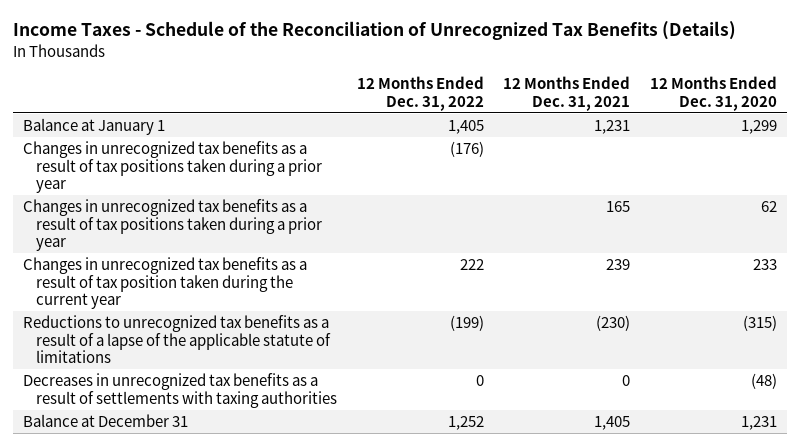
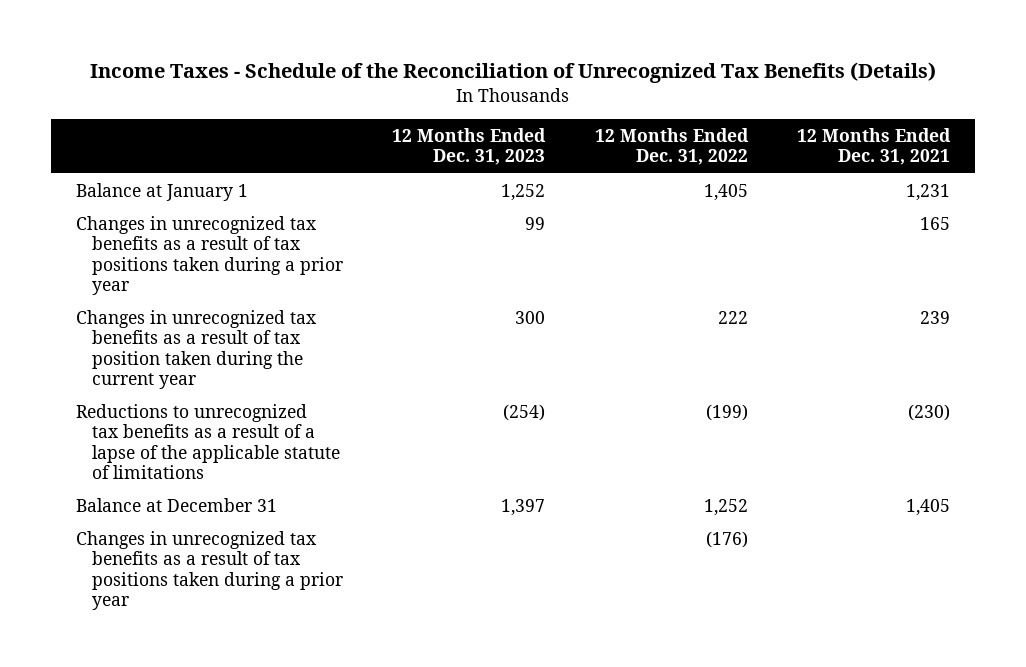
[650,76,778,111] 12 Months Ended Dec. 31, 2020 -> none
none -> [392,127,547,166] 12 Months Ended Dec. 31, 2023
[22,373,337,408] Decreases in unrecognized tax benefits as a result of settlements with taxing authorities -> none
[22,141,322,194] Changes in unrecognized tax benefits as a result of tax positions taken during a prior year -> [76,530,343,610] Changes in unrecognized tax benefits as a result of tax positions taken during a prior year

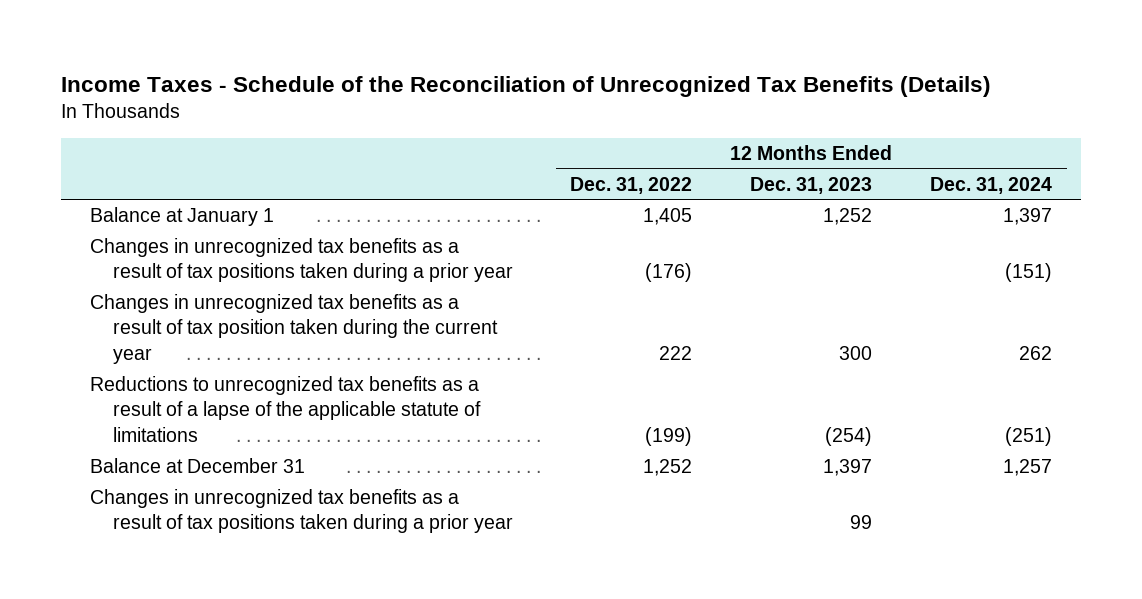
[797,127,952,166] 12 Months Ended Dec. 31, 2021 -> none
none -> [930,176,1053,194] Dec. 31, 2024
[76,530,343,610] Changes in unrecognized tax benefits as a result of tax positions taken during a prior year -> [90,238,513,283] Changes in unrecognized tax benefits as a result of tax positions taken during a prior year
[76,215,343,295] Changes in unrecognized tax benefits as a result of tax positions taken during a prior year -> [90,489,513,534] Changes in unrecognized tax benefits as a result of tax positions taken during a prior year

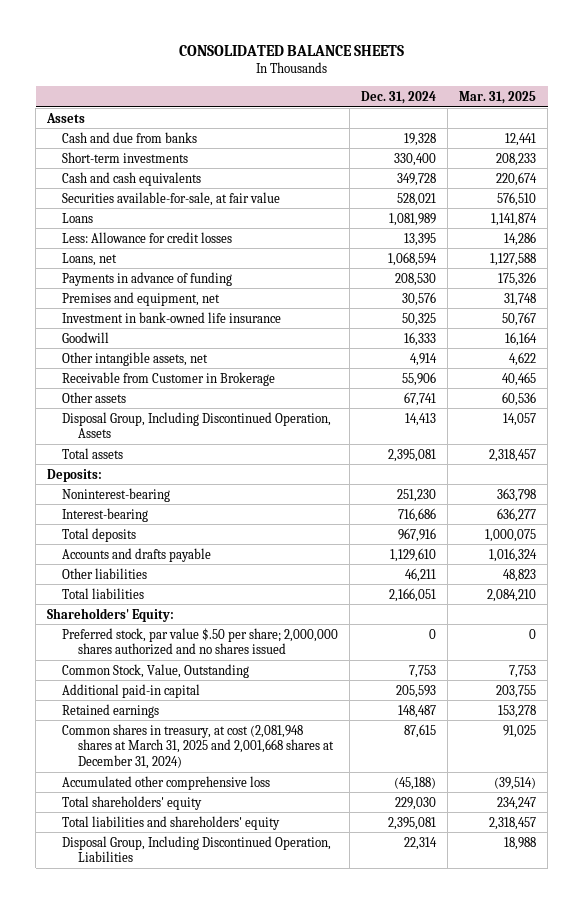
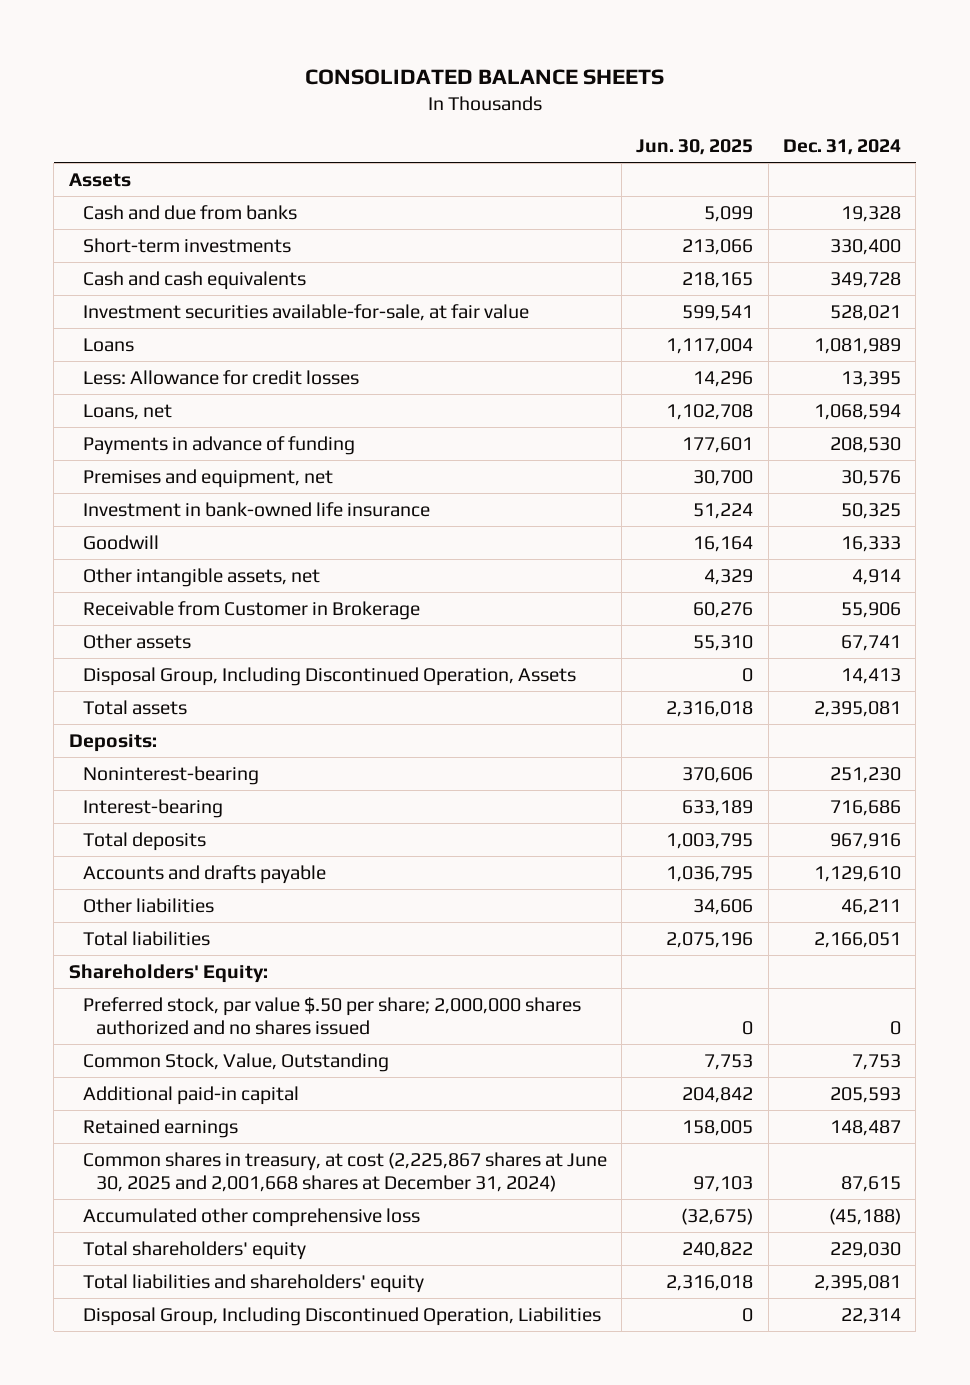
[459,90,537,104] Mar. 31, 2025 -> none
none -> [636,139,754,156] Jun. 30, 2025
[62,191,281,206] Securities available-for-sale, at fair value -> [82,303,529,321] Investment securities available-for-sale, at fair value
[62,723,334,770] Common shares in treasury, at cost (2,081,948 shares at March 31, 2025 and 2,001,668 shares at December 31, 2024) -> [82,1151,607,1192] Common shares in treasury, at cost (2,225,867 shares at June 30, 2025 and 2,001,668 shares at December 31, 2024)

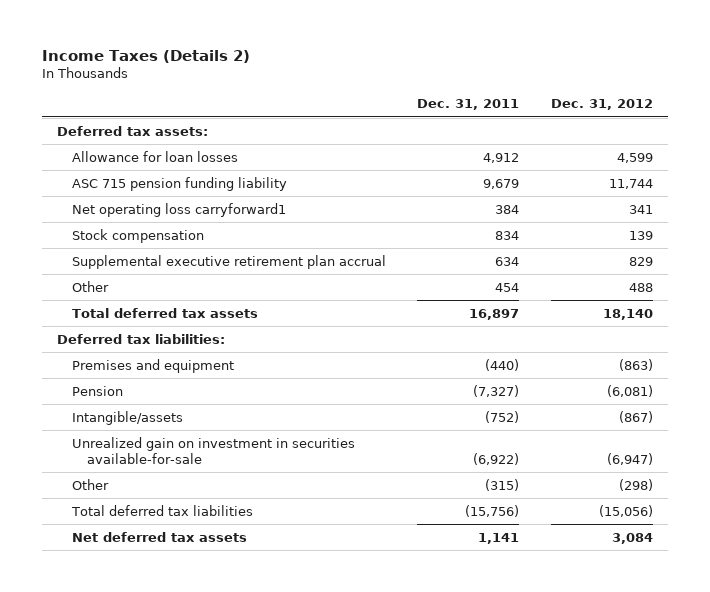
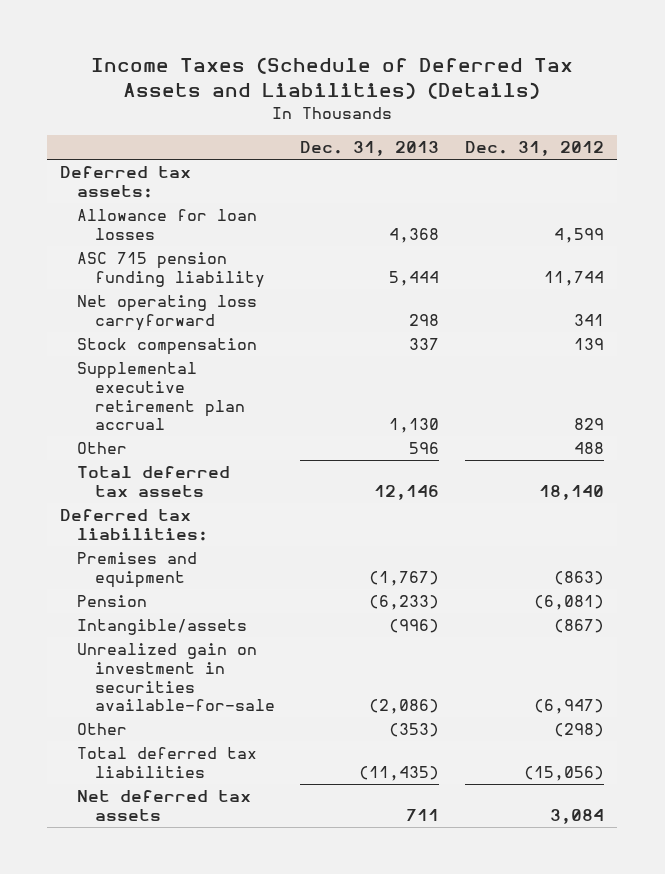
[41,50,250,64] Income Taxes (Details 2) -> [91,57,574,100] Income Taxes (Schedule of Deferred Tax Assets and Liabilities) (Details)
[417,99,520,111] Dec. 31, 2011 -> none
none -> [300,141,440,157] Dec. 31, 2013
[72,202,287,217] Net operating loss carryforward1 -> [77,295,258,331] Net operating loss carryforward

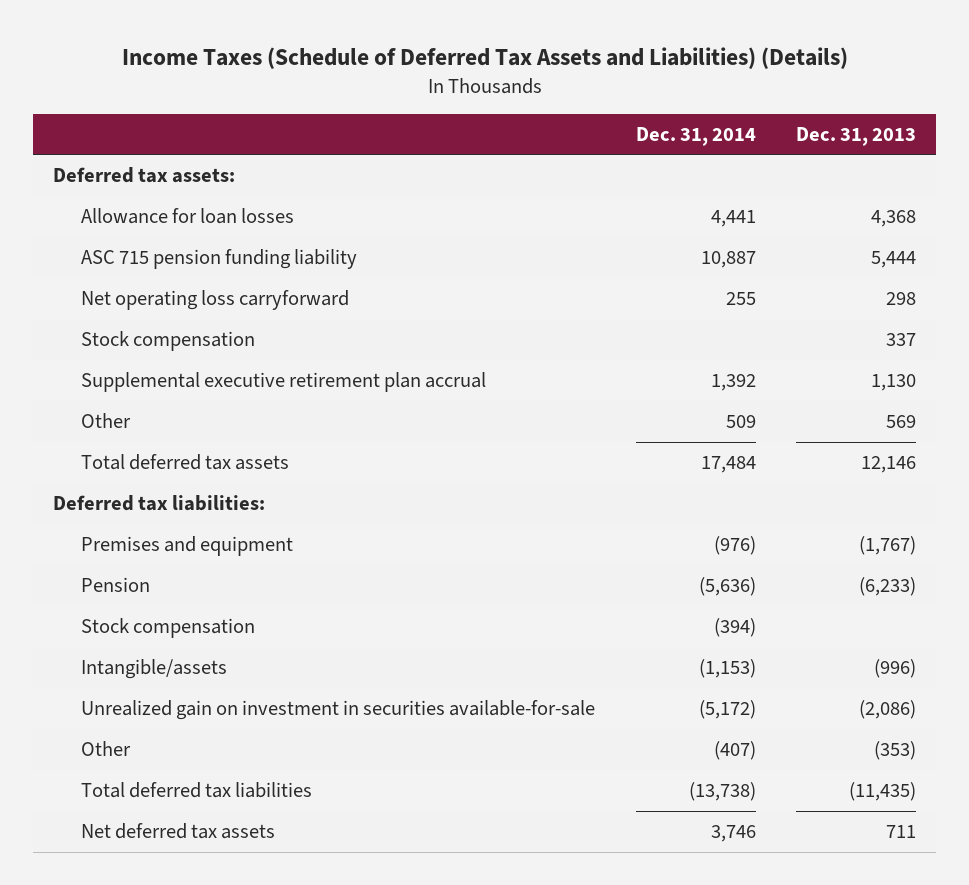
[465,141,605,157] Dec. 31, 2012 -> none
none -> [635,126,756,146] Dec. 31, 2014
[409,442,440,455] 596 -> [886,415,917,429] 569
none -> [81,618,256,639] Stock compensation

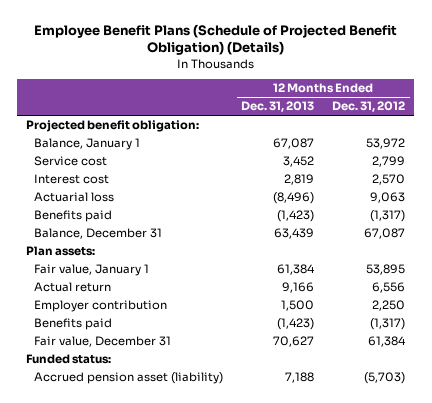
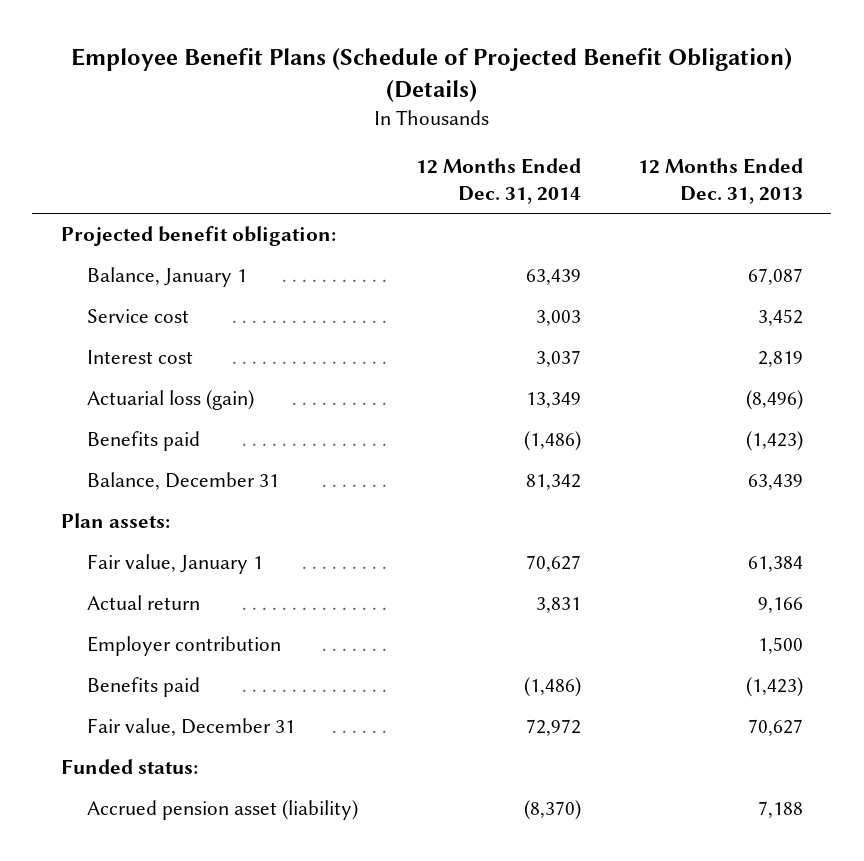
[332,101,406,113] Dec. 31, 2012 -> none
none -> [415,158,581,204] 12 Months Ended Dec. 31, 2014
[34,192,115,203] Actuarial loss -> [87,390,255,411] Actuarial loss (gain)

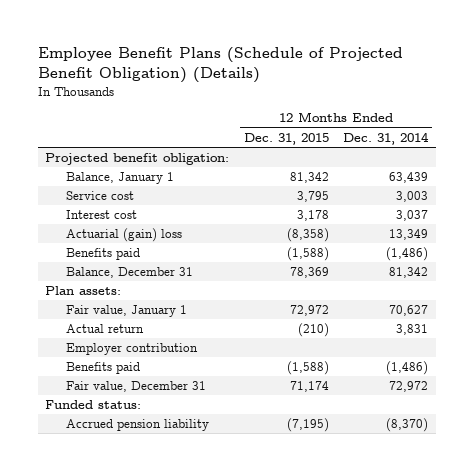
[637,158,803,204] 12 Months Ended Dec. 31, 2013 -> none
none -> [243,132,329,145] Dec. 31, 2015
[87,390,255,411] Actuarial loss (gain) -> [65,228,182,243] Actuarial (gain) loss
[87,800,359,821] Accrued pension asset (liability) -> [65,419,209,432] Accrued pension liability

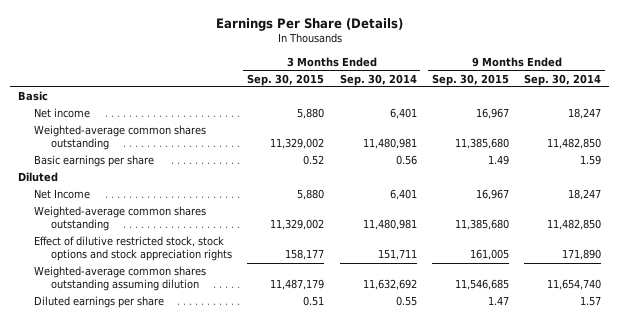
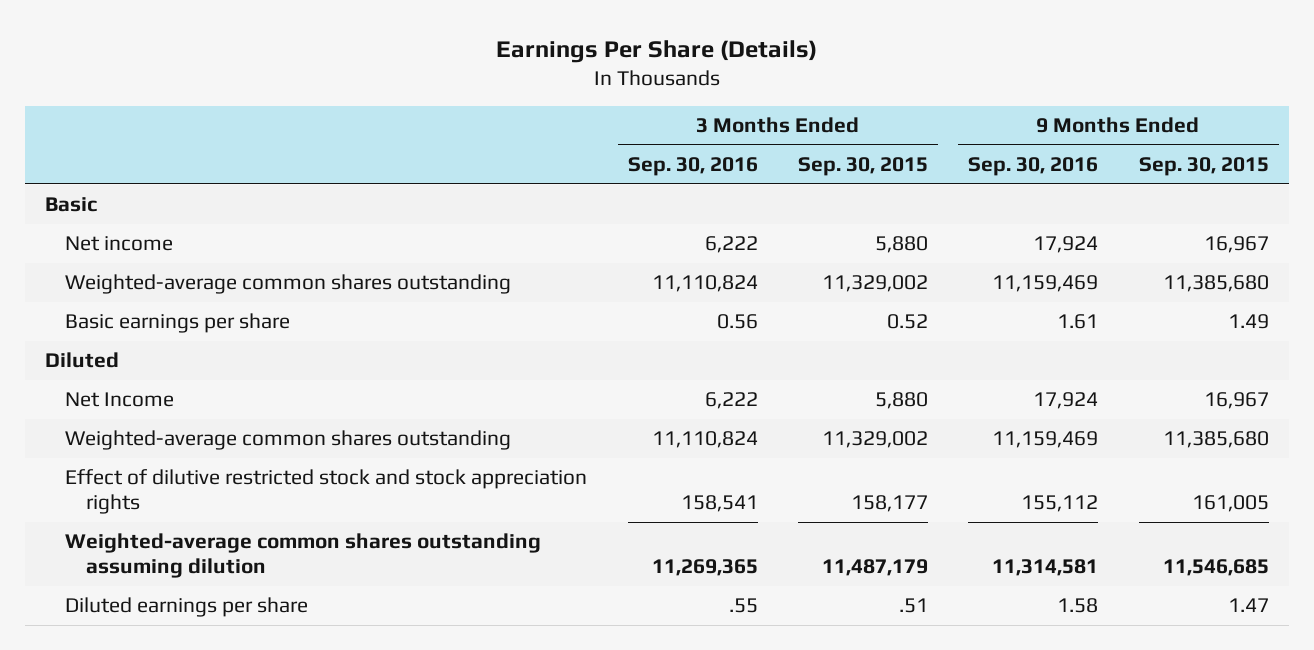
[339,73,417,86] Sep. 30, 2014 -> none
[524,73,602,86] Sep. 30, 2014 -> none
none -> [627,157,758,177] Sep. 30, 2016
none -> [968,157,1099,177] Sep. 30, 2016
[34,236,232,262] Effect of dilutive restricted stock, stock options and stock appreciation rights -> [65,469,588,514] Effect of dilutive restricted stock and stock appreciation rights
[303,296,325,307] 0.51 -> [898,598,928,614] .51

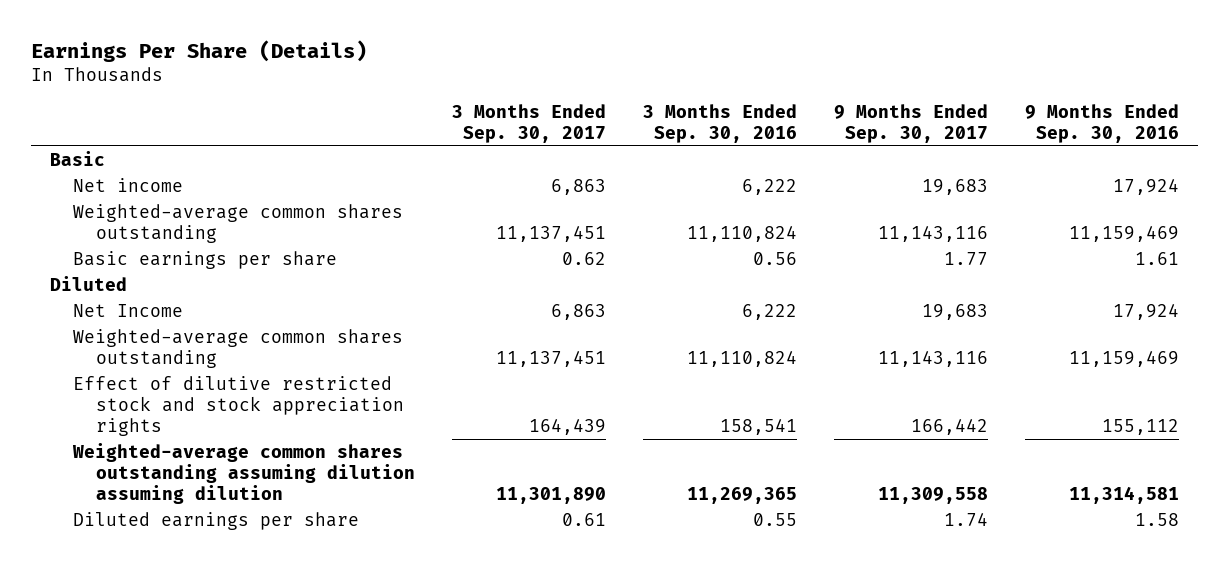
[797,157,928,177] Sep. 30, 2015 -> none
[1138,157,1269,177] Sep. 30, 2015 -> none
none -> [451,103,606,143] 3 Months Ended Sep. 30, 2017
none -> [833,103,988,143] 9 Months Ended Sep. 30, 2017
[65,533,542,578] Weighted-average common shares outstanding assuming dilution -> [71,443,415,504] Weighted-average common shares outstanding assuming dilution assuming dilution
[728,598,758,614] .55 -> [752,513,797,527] 0.55

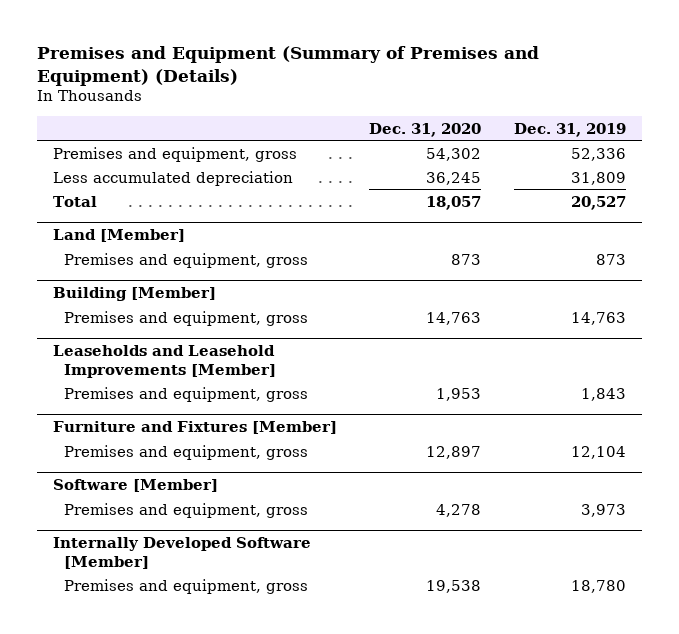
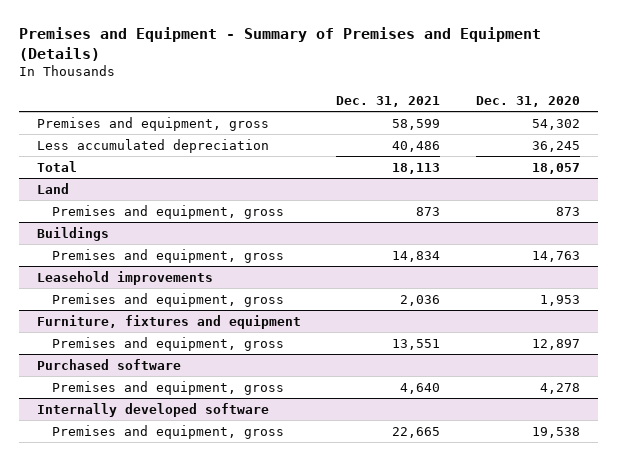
[36,46,539,86] Premises and Equipment (Summary of Premises and Equipment) (Details) -> [19,27,542,62] Premises and Equipment - Summary of Premises and Equipment (Details)
[513,122,626,137] Dec. 31, 2019 -> none
none -> [336,95,441,107] Dec. 31, 2021
[52,228,185,242] Land [Member] -> [36,182,69,194] Land
[52,286,216,301] Building [Member] -> [36,226,109,241] Buildings
[52,344,276,378] Leaseholds and Leasehold Improvements [Member] -> [36,270,213,285] Leasehold improvements
[52,420,337,434] Furniture and Fixtures [Member] -> [36,314,301,329] Furniture, fixtures and equipment
[52,478,218,492] Software [Member] -> [36,358,181,370] Purchased software
[52,536,311,569] Internally Developed Software [Member] -> [36,402,269,417] Internally developed software

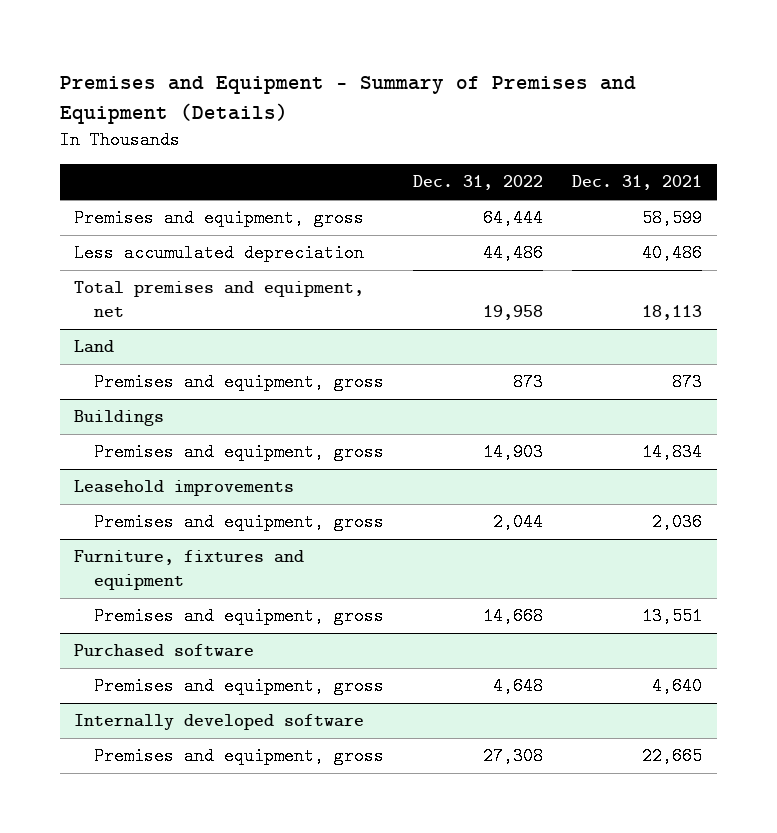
[475,95,580,107] Dec. 31, 2020 -> none
none -> [413,175,544,191] Dec. 31, 2022
[36,160,77,172] Total -> [74,281,365,317] Total premises and equipment, net

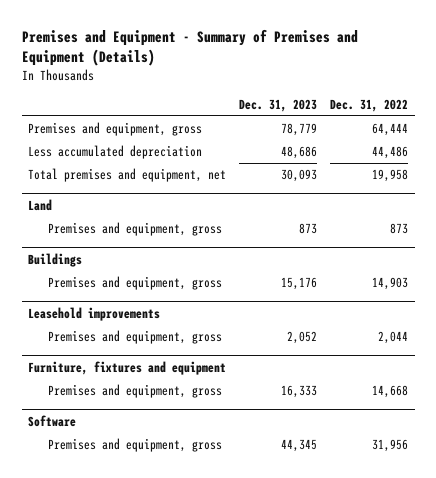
[572,175,703,191] Dec. 31, 2021 -> none
none -> [239,98,318,112] Dec. 31, 2023
[74,714,365,731] Internally developed software -> none
[93,747,384,766] Premises and equipment, gross -> none
[74,644,255,658] Purchased software -> [28,415,77,428] Software
[493,677,544,696] 4,648 -> [372,439,409,453] 31,956

